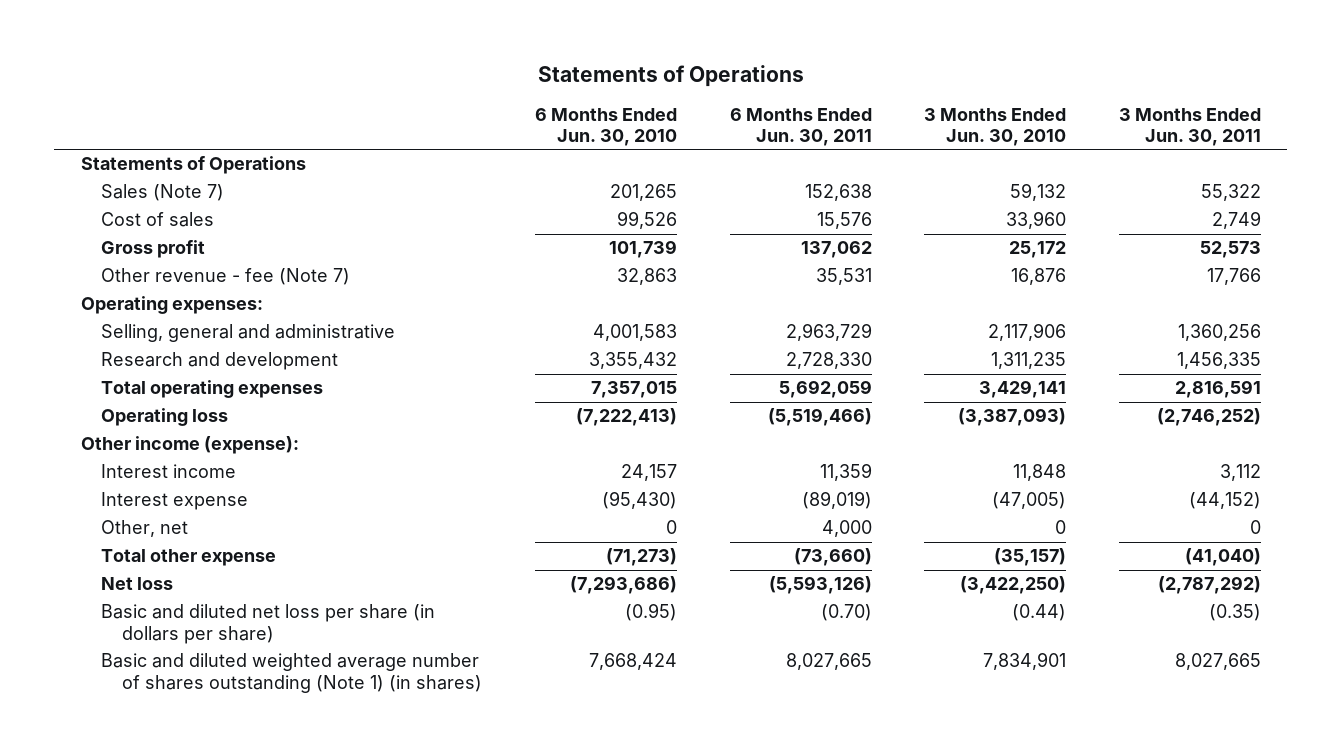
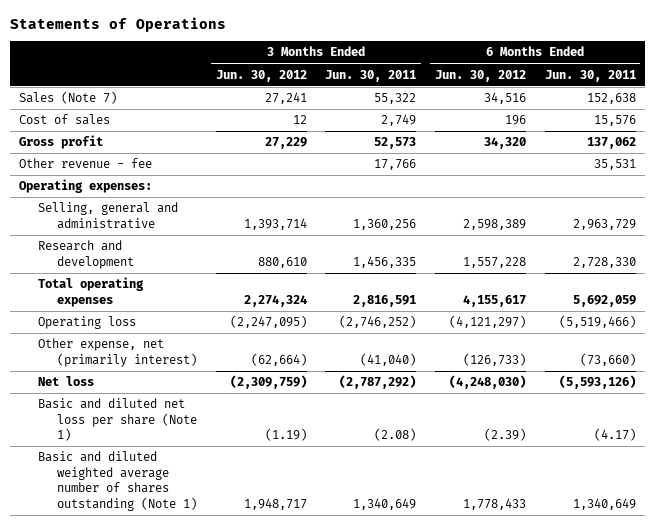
[534,108,677,147] 6 Months Ended Jun. 30, 2010 -> none
[924,108,1067,147] 3 Months Ended Jun. 30, 2010 -> none
none -> [215,69,307,82] Jun. 30, 2012
none -> [434,69,526,82] Jun. 30, 2012
[80,156,306,175] Statements of Operations -> none
[101,268,351,286] Other revenue - fee (Note 7) -> [19,158,153,169] Other revenue - fee
[80,436,299,455] Other income (expense): -> none
[101,464,237,479] Interest income -> none
[101,492,249,511] Interest expense -> none
[101,520,189,538] Other, net -> none
[101,549,277,567] Total other expense -> [38,338,198,367] Other expense, net (primarily interest)
[101,604,436,644] Basic and diluted net loss per share (in dollars per share) -> [38,398,198,442] Basic and diluted net loss per share (Note 1)
[820,604,872,622] (0.70) -> [593,428,636,442] (4.17)
[1208,604,1261,622] (0.35) -> [374,428,417,442] (2.08)
[101,653,483,693] Basic and diluted weighted average number of shares outstanding (Note 1) (in shares) -> [38,451,198,511] Basic and diluted weighted average number of shares outstanding (Note 1)
[785,653,872,671] 8,027,665 -> [572,497,636,510] 1,340,649
[1174,653,1261,671] 8,027,665 -> [353,497,417,510] 1,340,649

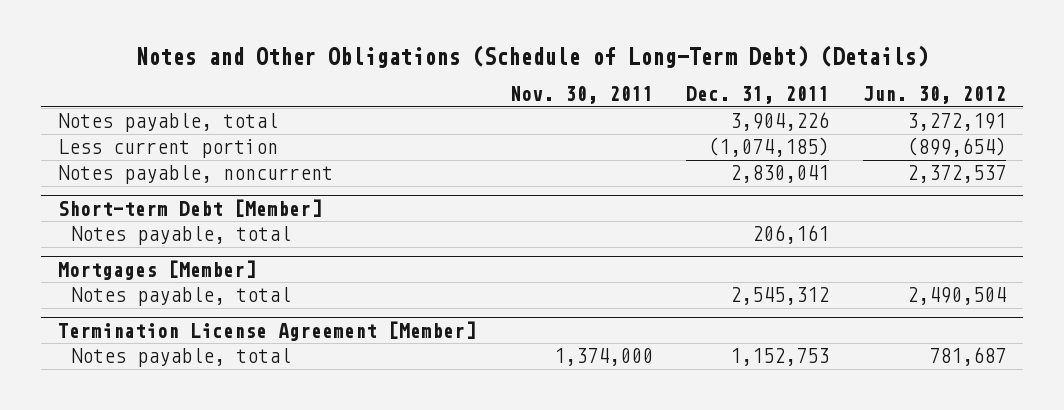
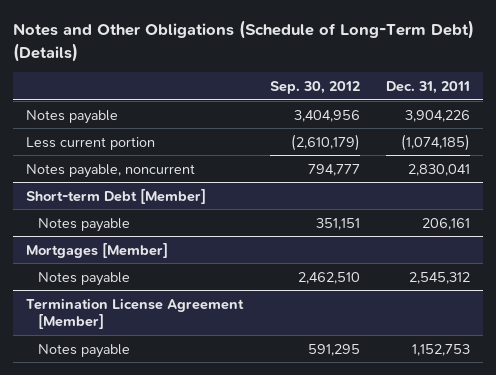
[509,86,653,105] Nov. 30, 2011 -> none
[863,86,1007,105] Jun. 30, 2012 -> none
none -> [269,80,360,94] Sep. 30, 2012
[57,113,278,133] Notes payable, total -> [26,109,119,124] Notes payable
[71,226,292,246] Notes payable, total -> [38,217,131,232] Notes payable
[71,287,292,307] Notes payable, total -> [38,271,131,286] Notes payable
[71,348,292,368] Notes payable, total -> [38,343,131,358] Notes payable

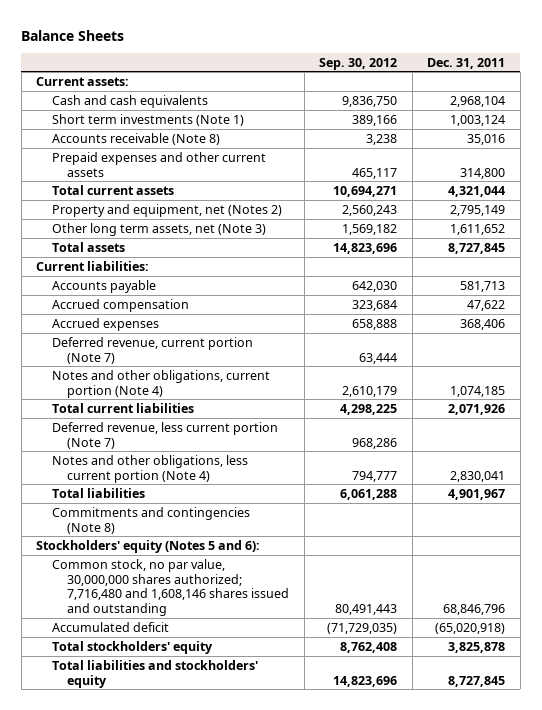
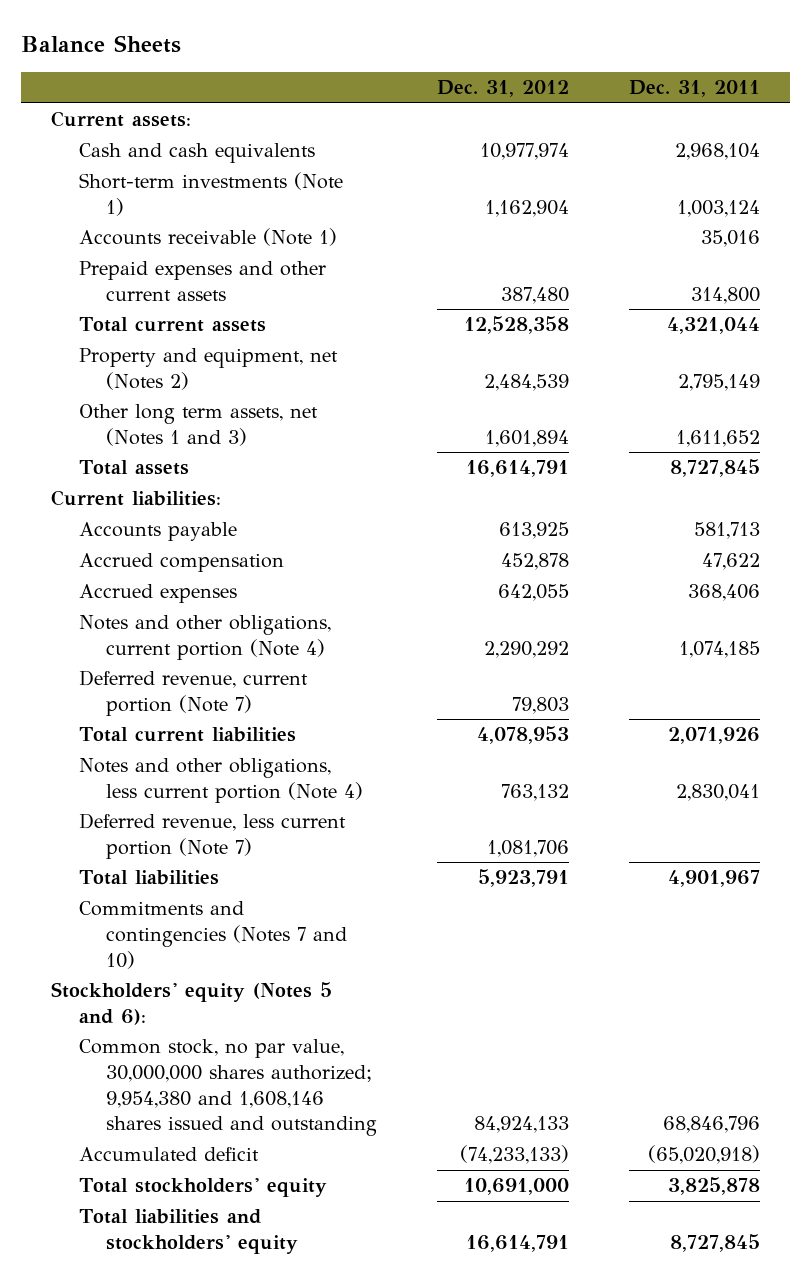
[319,57,398,70] Sep. 30, 2012 -> none
none -> [437,80,570,98] Dec. 31, 2012
[51,113,244,126] Short term investments (Note 1) -> [78,172,343,216] Short-term investments (Note 1)
[51,132,220,145] Accounts receivable (Note 8) -> [78,228,337,247] Accounts receivable (Note 1)
[51,222,266,236] Other long term assets, net (Note 3) -> [78,404,318,446] Other long term assets, net (Notes 1 and 3)
[51,336,253,364] Deferred revenue, current portion (Note 7) -> [78,670,308,716] Deferred revenue, current portion (Note 7)
[51,421,278,449] Deferred revenue, less current portion (Note 7) -> [78,813,346,859] Deferred revenue, less current portion (Note 7)
[51,506,250,534] Commitments and contingencies (Note 8) -> [78,901,348,969] Commitments and contingencies (Notes 7 and 10)
[51,558,290,617] Common stock, no par value, 30,000,000 shares authorized; 7,716,480 and 1,608,146 shares issued and outstanding -> [78,1039,378,1137] Common stock, no par value, 30,000,000 shares authorized; 9,954,380 and 1,608,146 shares issued and outstanding

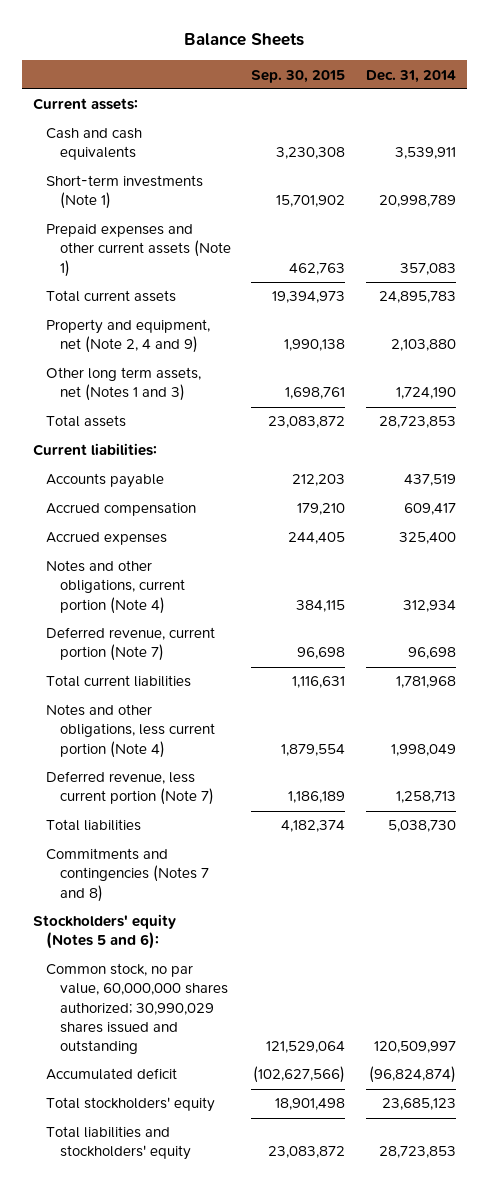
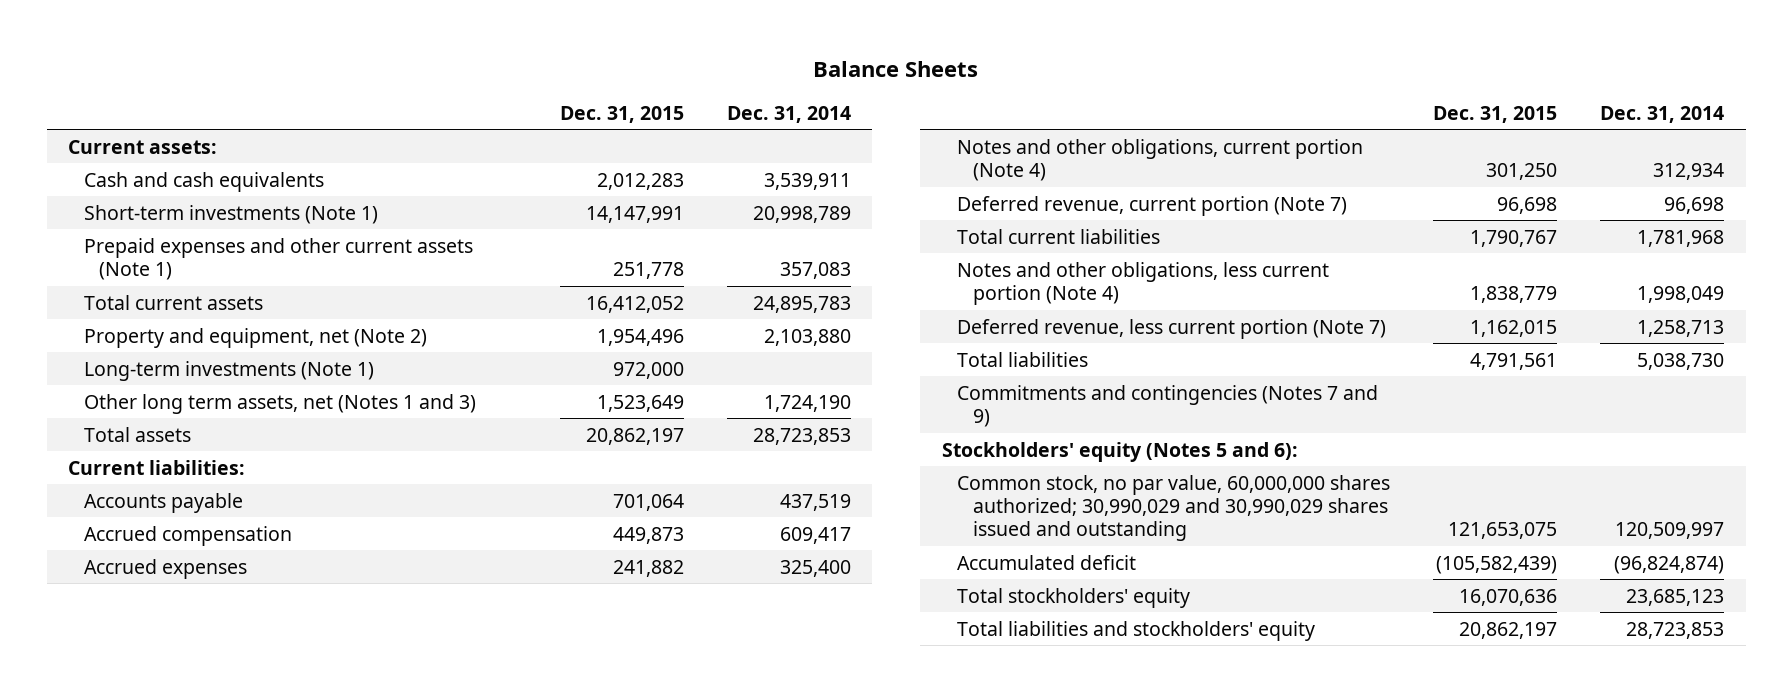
[251,69,346,83] Sep. 30, 2015 -> none
none -> [559,105,684,123] Dec. 31, 2015
[46,319,211,354] Property and equipment, net (Note 2, 4 and 9) -> [83,327,427,348] Property and equipment, net (Note 2)
none -> [83,360,374,381] Long-term investments (Note 1)
[46,848,209,902] Commitments and contingencies (Notes 7 and 8) -> [957,384,1379,428] Commitments and contingencies (Notes 7 and 9)
[46,963,228,1054] Common stock, no par value, 60,000,000 shares authorized; 30,990,029 shares issued and outstanding -> [957,474,1391,542] Common stock, no par value, 60,000,000 shares authorized; 30,990,029 and 30,990,029 shares issued and outstanding

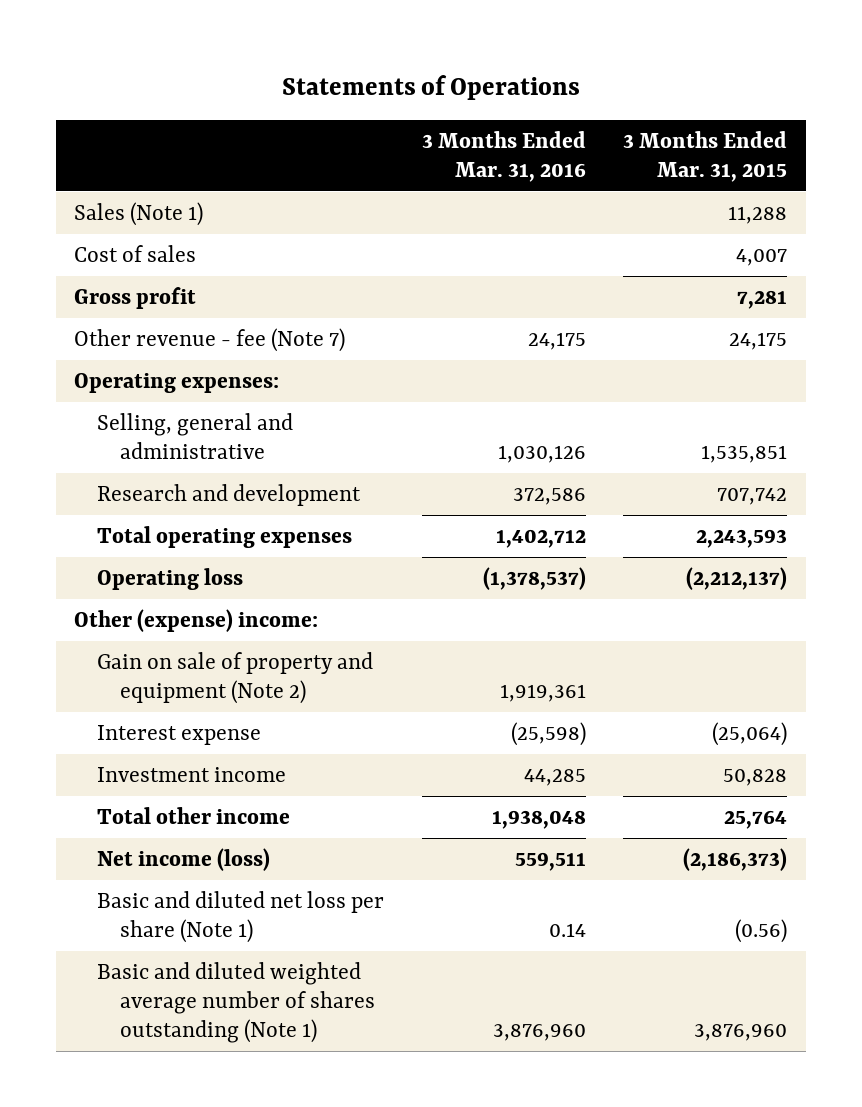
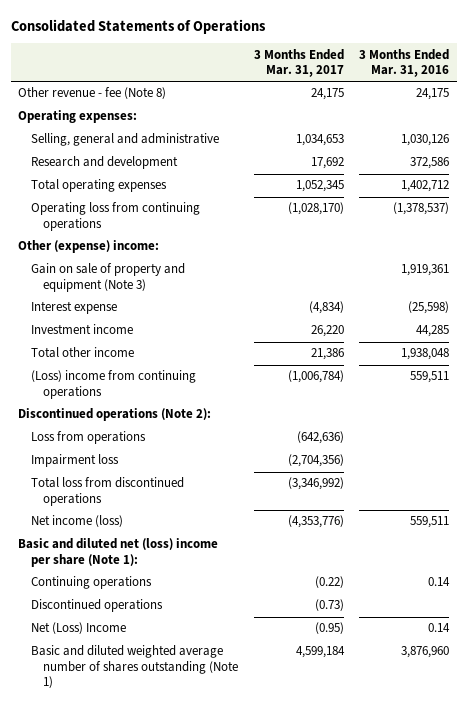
[281,74,580,100] Statements of Operations -> [10,18,266,34] Consolidated Statements of Operations
[623,130,788,182] 3 Months Ended Mar. 31, 2015 -> none
none -> [253,48,344,78] 3 Months Ended Mar. 31, 2017
[74,202,204,227] Sales (Note 1) -> none
[74,245,197,263] Cost of sales -> none
[74,287,197,310] Gross profit -> none
[74,328,346,353] Other revenue - fee (Note 7) -> [18,87,167,100] Other revenue - fee (Note 8)
[97,568,244,591] Operating loss -> [30,202,200,231] Operating loss from continuing operations
[97,652,374,705] Gain on sale of property and equipment (Note 2) -> [30,263,185,292] Gain on sale of property and equipment (Note 3)
none -> [30,370,196,399] (Loss) income from continuing operations
none -> [18,408,212,422] Discontinued operations (Note 2):
none -> [30,431,146,445] Loss from operations
none -> [30,454,119,468] Impairment loss
none -> [30,477,184,506] Total loss from discontinued operations
none -> [18,538,219,567] Basic and diluted net (loss) income per share (Note 1):
none -> [30,576,152,590] Continuing operations
none -> [30,599,163,613] Discontinued operations
[97,891,385,944] Basic and diluted net loss per share (Note 1) -> [30,622,126,635] Net (Loss) Income

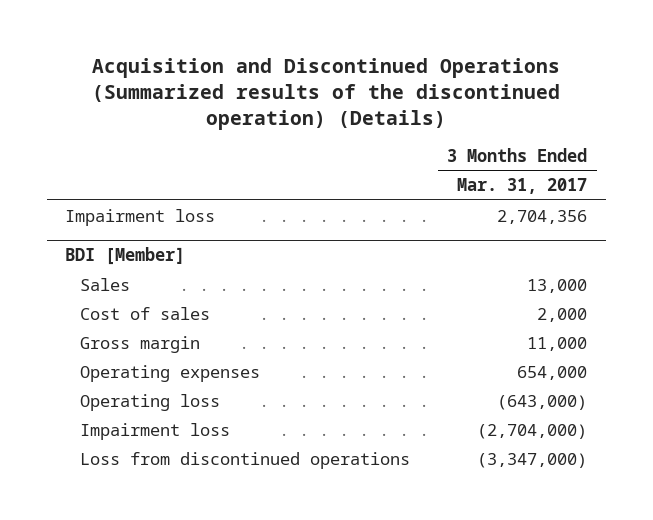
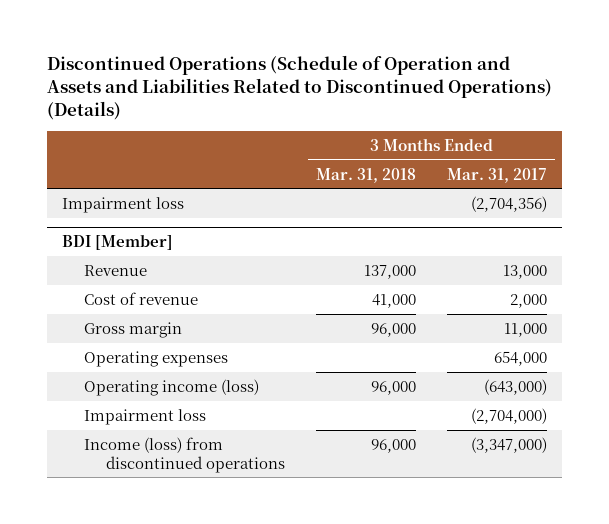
[92,57,561,130] Acquisition and Discontinued Operations (Summarized results of the discontinued operation) (Details) -> [46,54,552,121] Discontinued Operations (Schedule of Operation and Assets and Liabilities Related to Discontinued Operations) (Details)
none -> [316,167,417,183] Mar. 31, 2018
[497,209,588,224] 2,704,356 -> [471,195,548,212] (2,704,356)
[80,277,131,291] Sales -> [84,264,148,276] Revenue
[80,306,211,320] Cost of sales -> [84,291,199,305] Cost of revenue
[80,393,221,411] Operating loss -> [84,378,260,396] Operating income (loss)
[80,451,411,469] Loss from discontinued operations -> [84,436,286,473] Income (loss) from discontinued operations

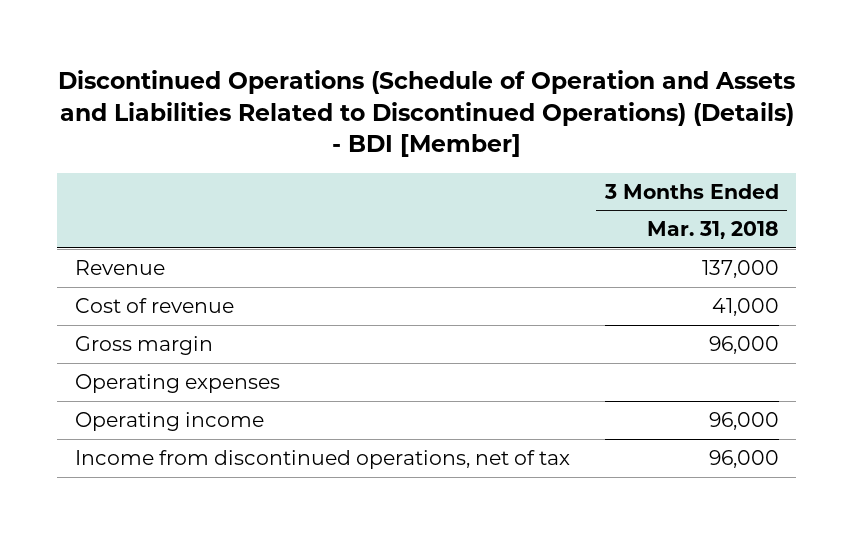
[46,54,552,121] Discontinued Operations (Schedule of Operation and Assets and Liabilities Related to Discontinued Operations) (Details) -> [57,69,795,158] Discontinued Operations (Schedule of Operation and Assets and Liabilities Related to Discontinued Operations) (Details) - BDI [Member]
[447,167,548,183] Mar. 31, 2017 -> none
[62,196,185,213] Impairment loss -> none
[62,235,174,251] BDI [Member] -> none
[84,408,207,425] Impairment loss -> none
[84,378,260,396] Operating income (loss) -> [74,411,264,431] Operating income
[84,436,286,473] Income (loss) from discontinued operations -> [74,449,570,469] Income from discontinued operations, net of tax

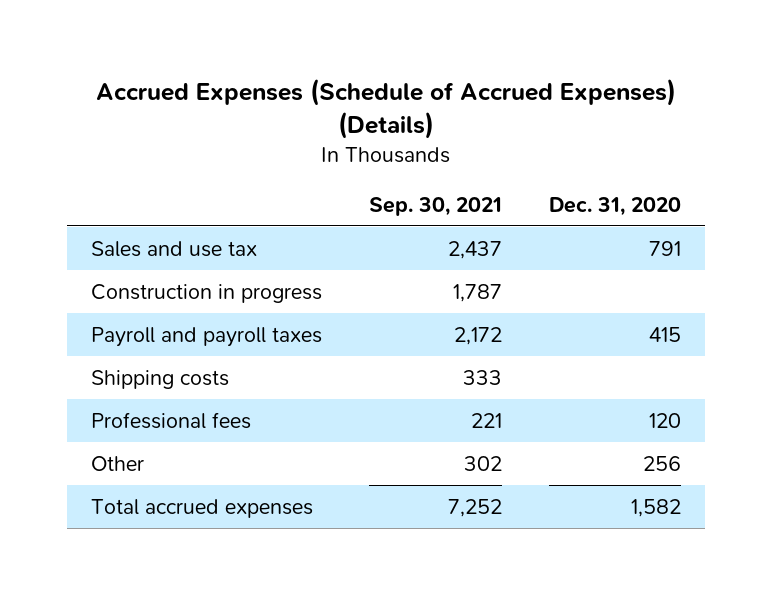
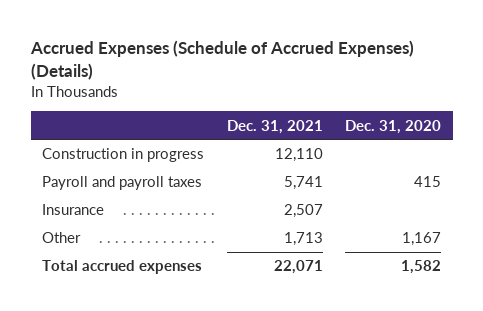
[369,196,503,216] Sep. 30, 2021 -> none
none -> [226,119,323,134] Dec. 31, 2021
[90,240,257,257] Sales and use tax -> none
[90,369,229,389] Shipping costs -> none
[90,411,251,429] Professional fees -> none
none -> [41,204,104,216] Insurance
[643,455,682,471] 256 -> [402,232,442,247] 1,167

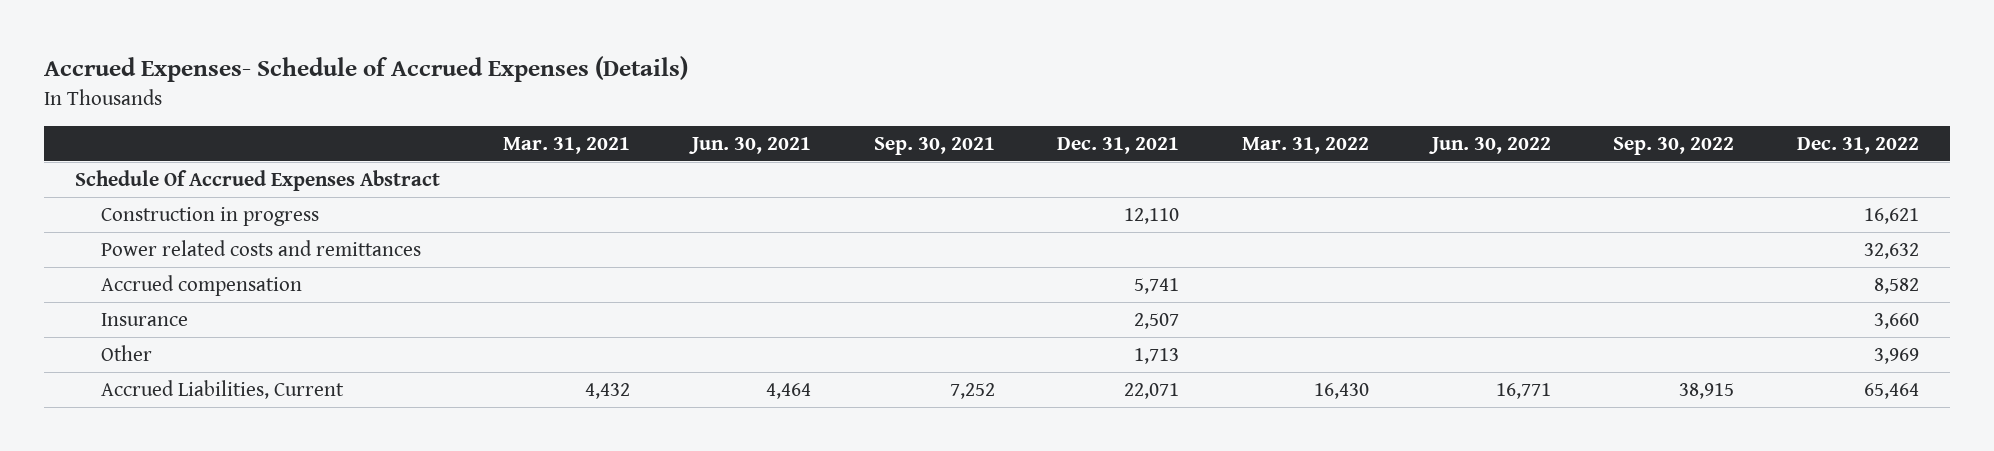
[29,39,414,80] Accrued Expenses (Schedule of Accrued Expenses) (Details) -> [43,56,688,83] Accrued Expenses- Schedule of Accrued Expenses (Details)
[345,119,442,134] Dec. 31, 2020 -> none
none -> [502,136,630,154] Mar. 31, 2021
none -> [689,136,812,154] Jun. 30, 2021
none -> [873,136,995,155] Sep. 30, 2021
none -> [1241,136,1369,154] Mar. 31, 2022
none -> [1428,136,1551,154] Jun. 30, 2022
none -> [1613,136,1735,155] Sep. 30, 2022
none -> [1796,136,1919,154] Dec. 31, 2022
none -> [74,169,440,191] Schedule Of Accrued Expenses Abstract
none -> [101,239,422,256] Power related costs and remittances
[41,176,202,191] Payroll and payroll taxes -> [101,274,303,296] Accrued compensation
[41,260,202,275] Total accrued expenses -> [101,379,345,399] Accrued Liabilities, Current

